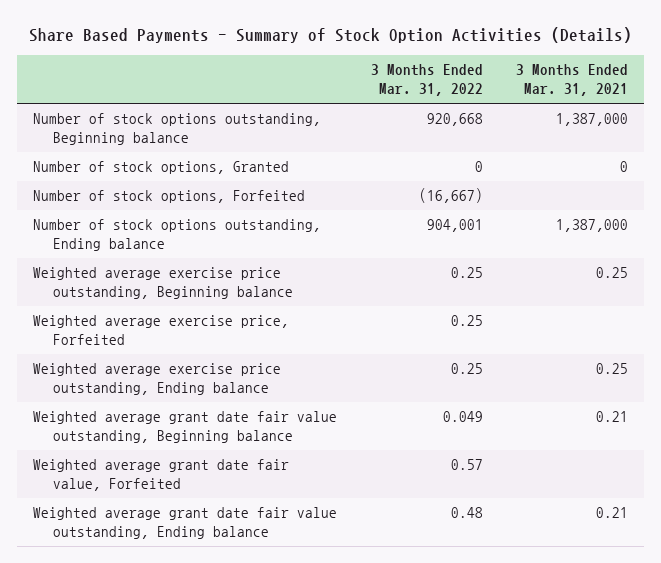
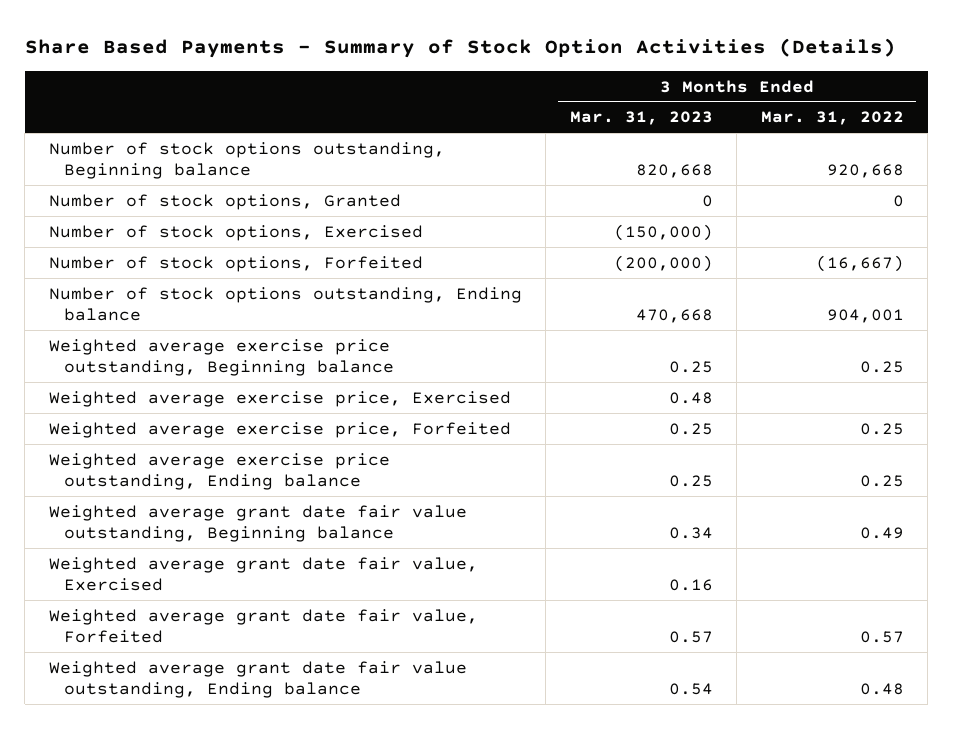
[515,64,628,97] 3 Months Ended Mar. 31, 2021 -> none
none -> [569,111,713,126] Mar. 31, 2023
none -> [48,224,423,241] Number of stock options, Exercised
none -> [48,390,511,407] Weighted average exercise price, Exercised
[442,411,483,423] 0.049 -> [859,526,904,539] 0.49
none -> [48,556,478,591] Weighted average grant date fair value, Exercised

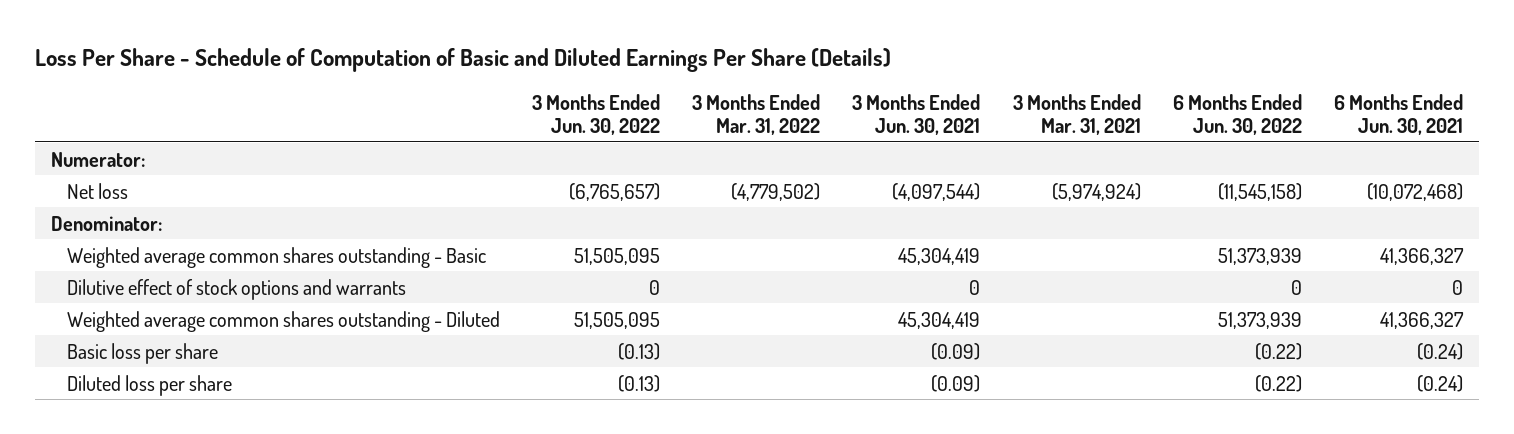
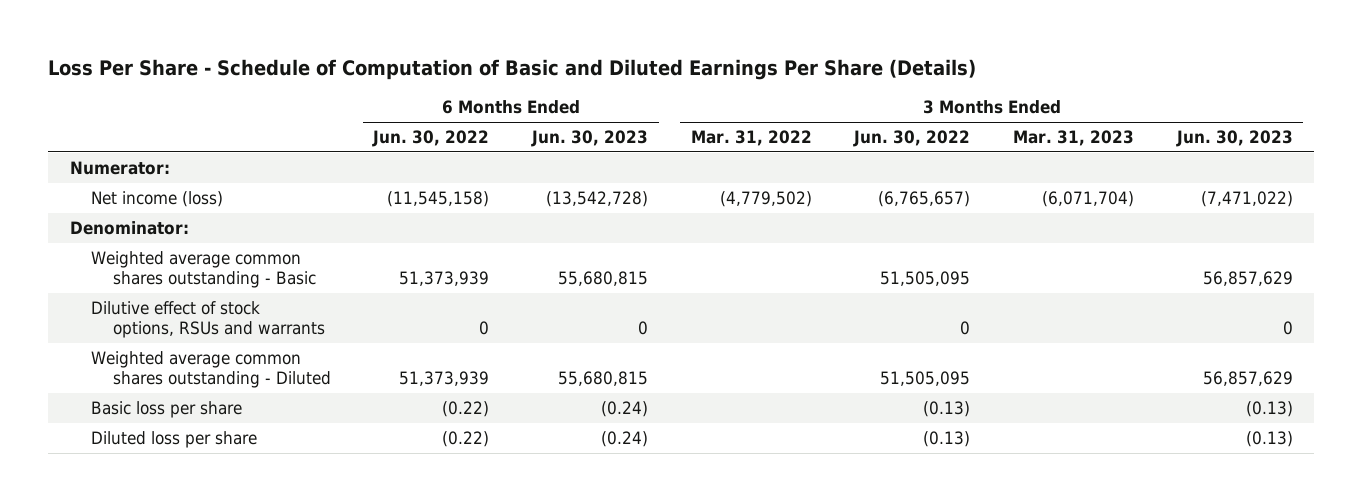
[852,93,981,135] 3 Months Ended Jun. 30, 2021 -> none
[1012,93,1141,135] 3 Months Ended Mar. 31, 2021 -> none
[1333,93,1463,135] 6 Months Ended Jun. 30, 2021 -> none
none -> [531,130,649,148] Jun. 30, 2023
none -> [1013,130,1135,147] Mar. 31, 2023
none -> [1175,130,1293,148] Jun. 30, 2023
[66,182,128,199] Net loss -> [91,191,224,208] Net income (loss)
[66,278,406,300] Dilutive effect of stock options and warrants -> [91,301,325,339] Dilutive effect of stock options, RSUs and warrants

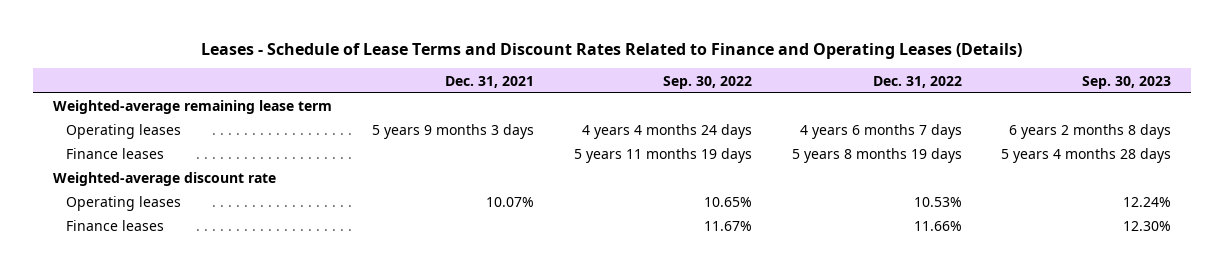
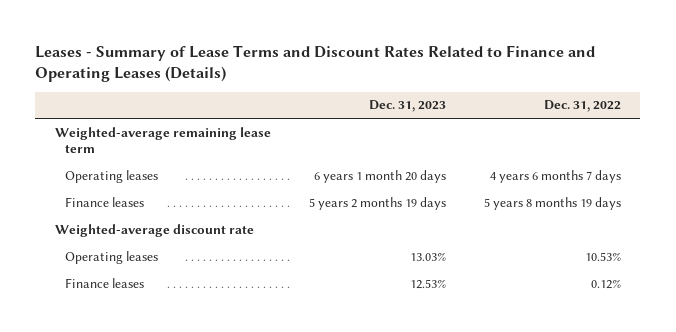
[201,42,1023,59] Leases - Schedule of Lease Terms and Discount Rates Related to Finance and Operating Leases (Details) -> [35,44,596,83] Leases - Summary of Lease Terms and Discount Rates Related to Finance and Operating Leases (Details)
[444,75,534,88] Dec. 31, 2021 -> none
[662,75,752,89] Sep. 30, 2022 -> none
[1082,75,1172,89] Sep. 30, 2023 -> none
none -> [368,100,446,113] Dec. 31, 2023
[913,221,962,232] 11.66% -> [591,278,622,289] 0.12%

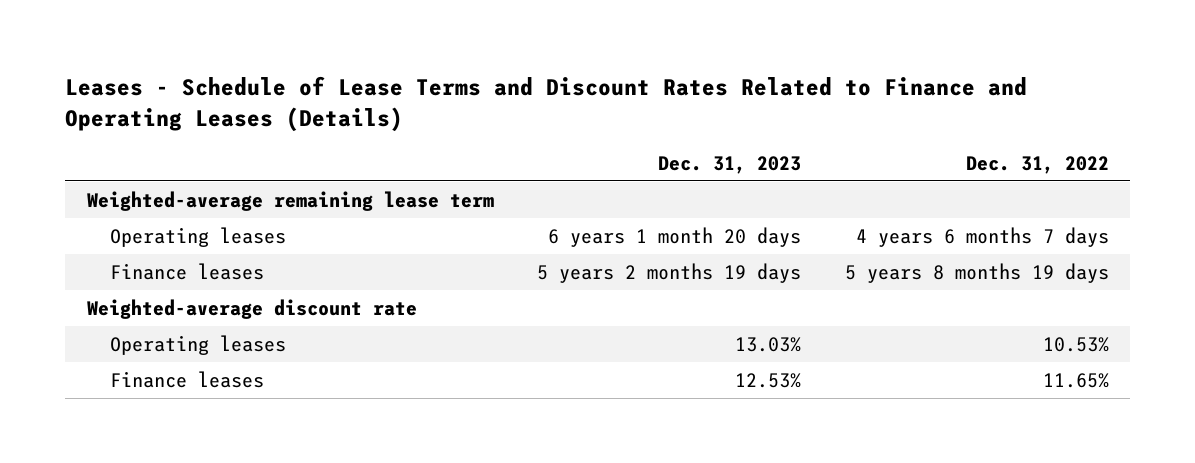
[35,44,596,83] Leases - Summary of Lease Terms and Discount Rates Related to Finance and Operating Leases (Details) -> [64,76,1027,132] Leases - Schedule of Lease Terms and Discount Rates Related to Finance and Operating Leases (Details)
[591,278,622,289] 0.12% -> [1042,372,1109,388] 11.65%

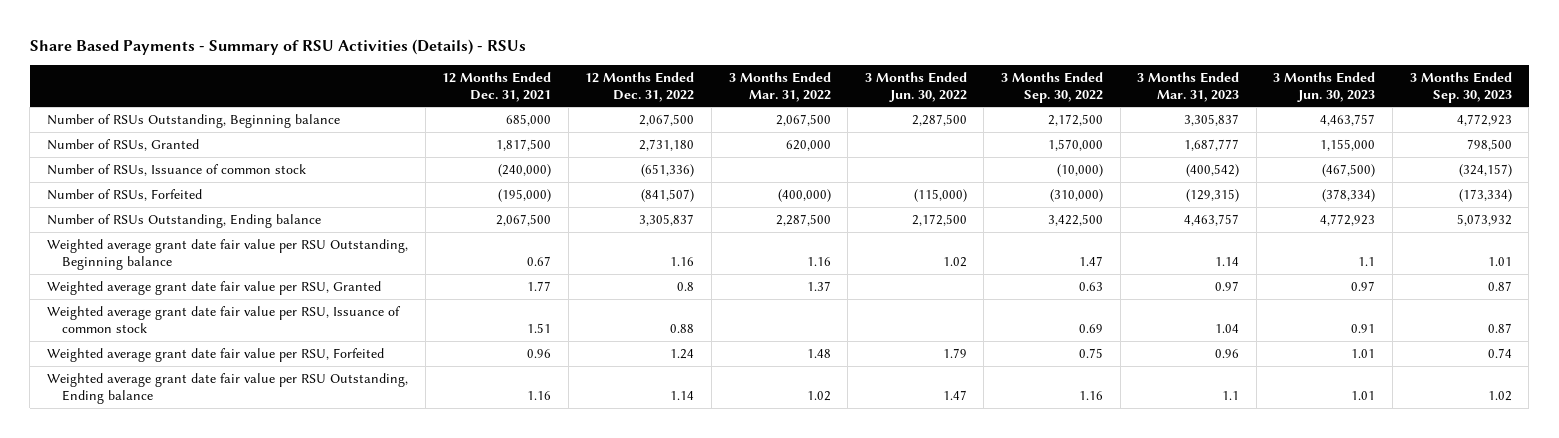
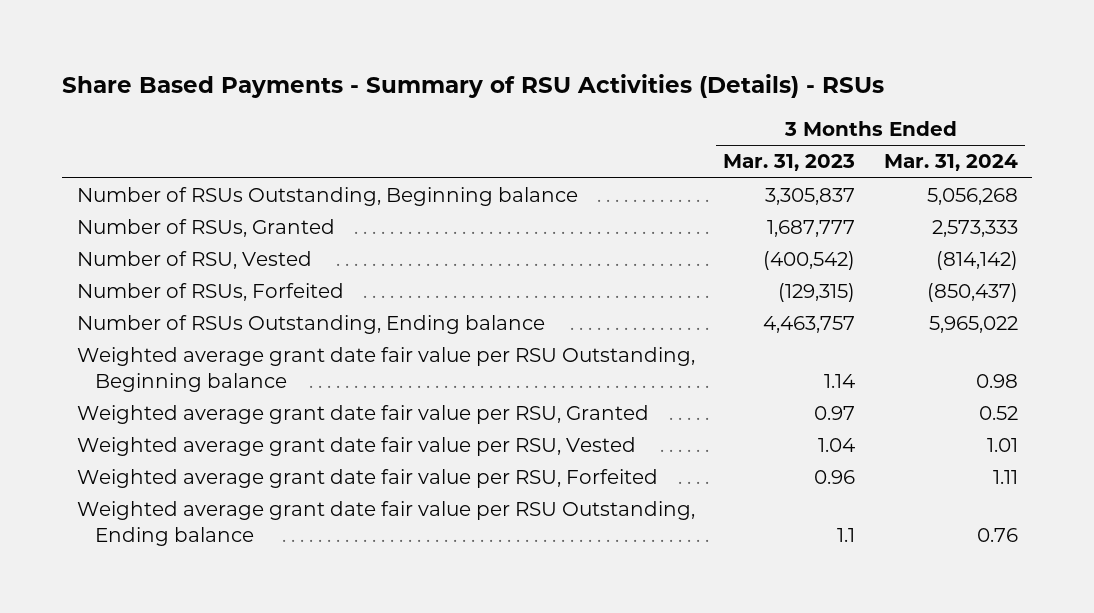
[442,71,552,102] 12 Months Ended Dec. 31, 2021 -> none
[585,71,695,102] 12 Months Ended Dec. 31, 2022 -> none
[728,71,831,102] 3 Months Ended Mar. 31, 2022 -> none
[864,71,967,102] 3 Months Ended Jun. 30, 2022 -> none
[1001,71,1104,103] 3 Months Ended Sep. 30, 2022 -> none
[1273,71,1376,102] 3 Months Ended Jun. 30, 2023 -> none
[1409,71,1512,103] 3 Months Ended Sep. 30, 2023 -> none
none -> [883,154,1018,172] Mar. 31, 2024
[46,163,306,176] Number of RSUs, Issuance of common stock -> [76,251,312,270] Number of RSU, Vested
[46,305,401,333] Weighted average grant date fair value per RSU, Issuance of common stock -> [76,437,636,457] Weighted average grant date fair value per RSU, Vested

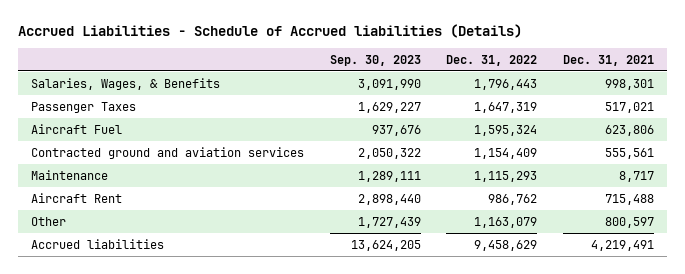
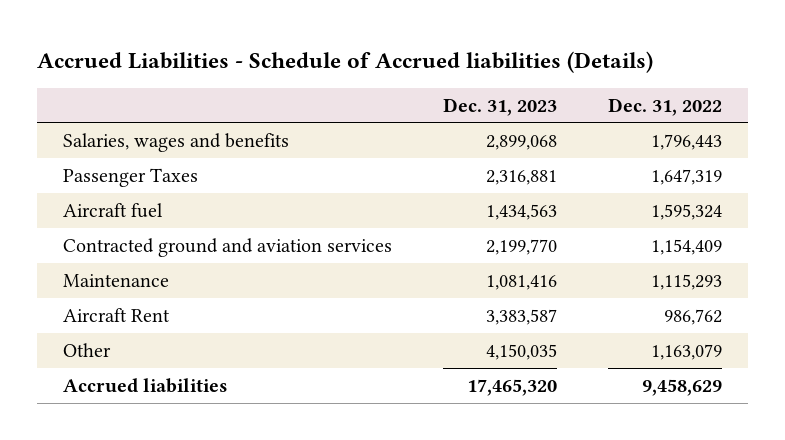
[329,54,421,66] Sep. 30, 2023 -> none
[563,54,655,66] Dec. 31, 2021 -> none
none -> [442,97,557,116] Dec. 31, 2023
[31,77,221,90] Salaries, Wages, & Benefits -> [62,132,289,152] Salaries, wages and benefits
[31,123,123,134] Aircraft Fuel -> [62,202,163,218] Aircraft fuel

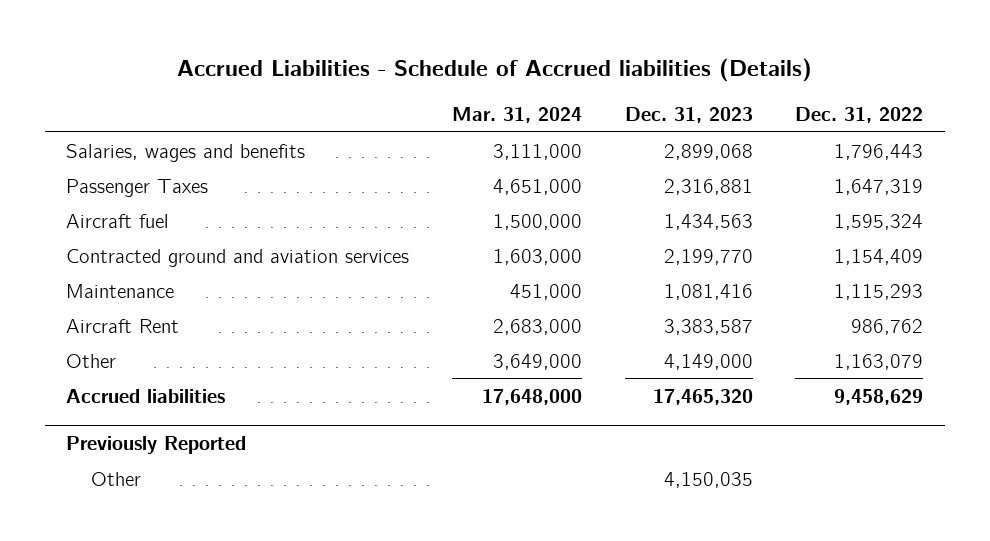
none -> [451,107,582,124] Mar. 31, 2024
[485,343,557,360] 4,150,035 -> [663,353,753,370] 4,149,000
none -> [66,436,247,455] Previously Reported
none -> [91,471,142,486] Other

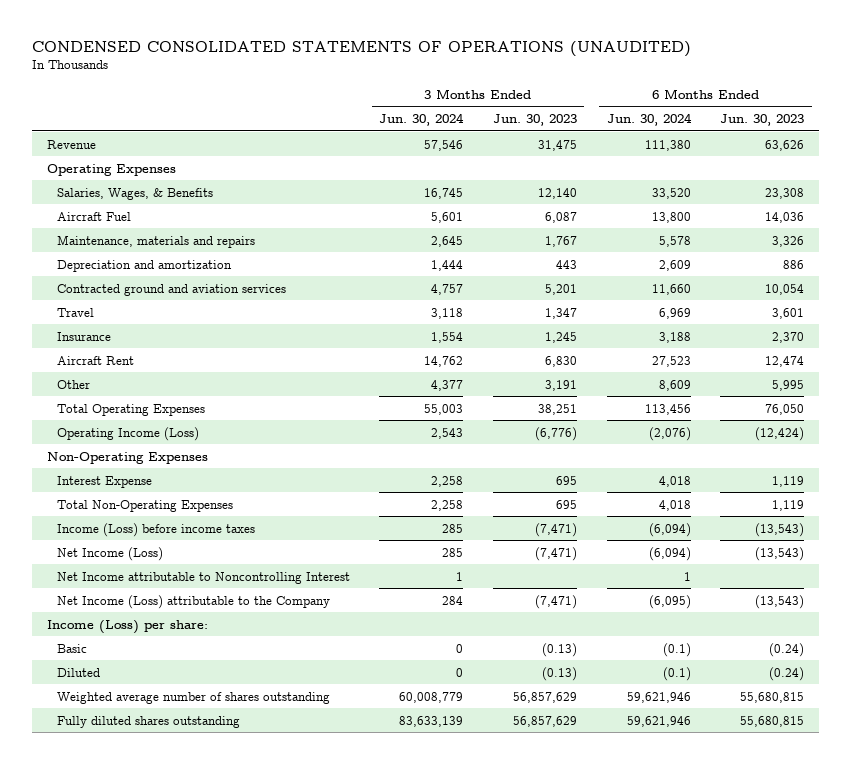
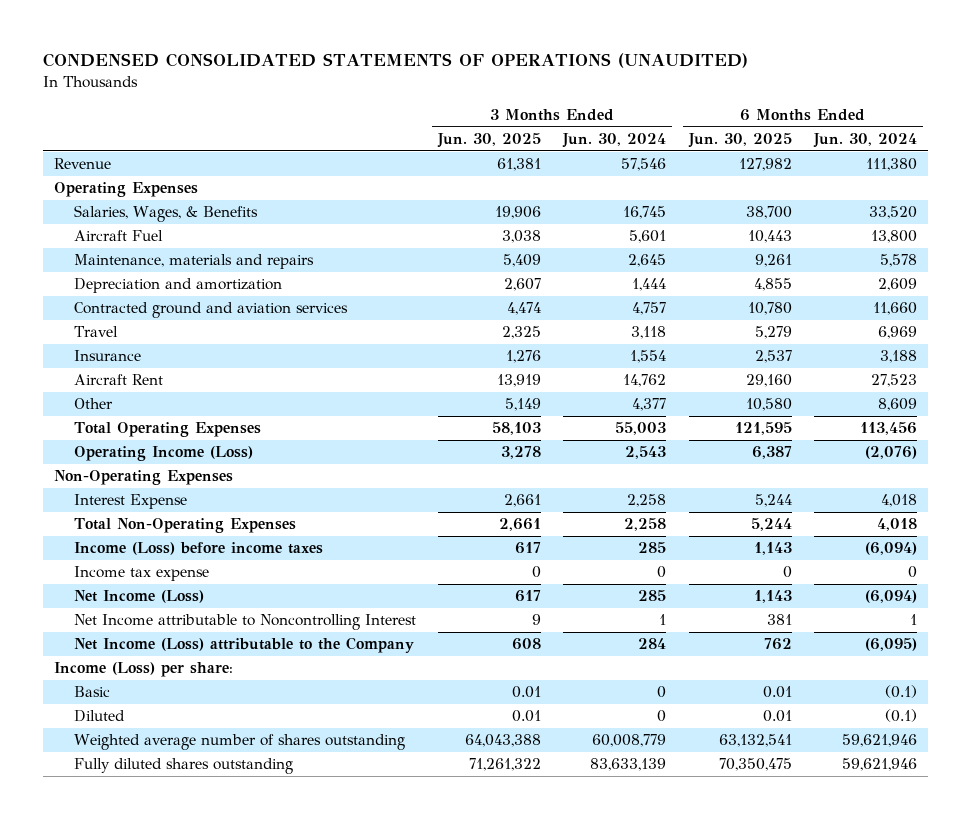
[493,113,578,126] Jun. 30, 2023 -> none
[720,113,805,126] Jun. 30, 2023 -> none
none -> [436,132,541,148] Jun. 30, 2025
none -> [687,132,792,148] Jun. 30, 2025
none -> [73,566,209,582] Income tax expense

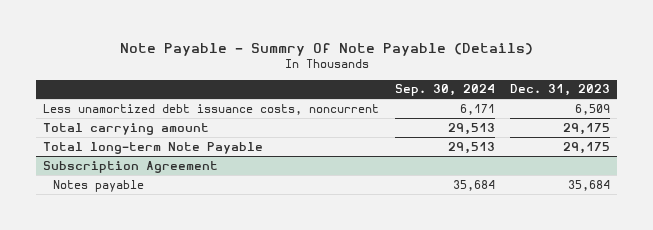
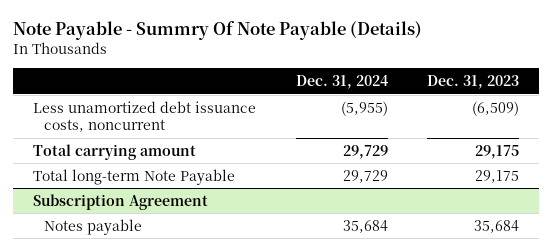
[394,84,495,97] Sep. 30, 2024 -> none
none -> [295,75,388,90] Dec. 31, 2024
[574,103,610,115] 6,509 -> [472,100,520,116] (6,509)

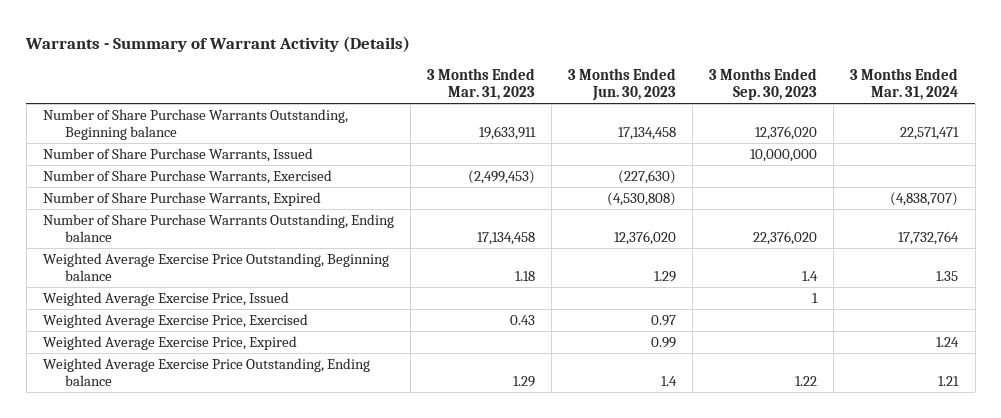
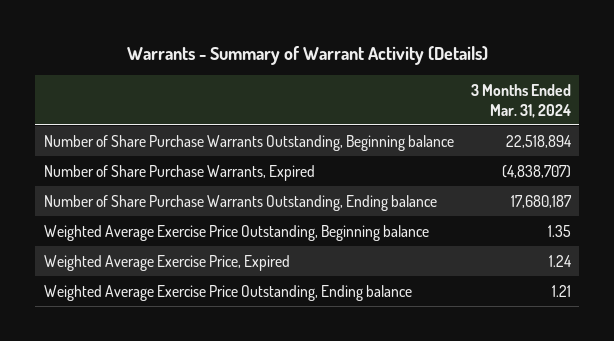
[426,68,535,101] 3 Months Ended Mar. 31, 2023 -> none
[568,68,677,102] 3 Months Ended Jun. 30, 2023 -> none
[709,68,818,101] 3 Months Ended Sep. 30, 2023 -> none
[42,147,313,162] Number of Share Purchase Warrants, Issued -> none
[42,169,332,184] Number of Share Purchase Warrants, Exercised -> none
[900,127,960,141] 22,571,471 -> [505,134,572,148] 22,518,894
[898,231,960,246] 17,732,764 -> [510,194,572,208] 17,680,187
[42,291,289,306] Weighted Average Exercise Price, Issued -> none
[42,313,308,328] Weighted Average Exercise Price, Exercised -> none

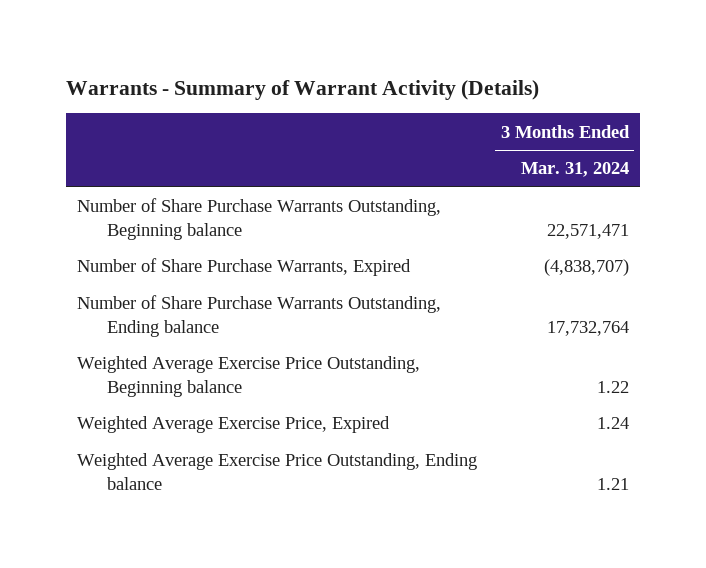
[505,134,572,148] 22,518,894 -> [546,224,629,240] 22,571,471
[510,194,572,208] 17,680,187 -> [546,321,629,337] 17,732,764
[547,224,571,237] 1.35 -> [596,381,629,394] 1.22

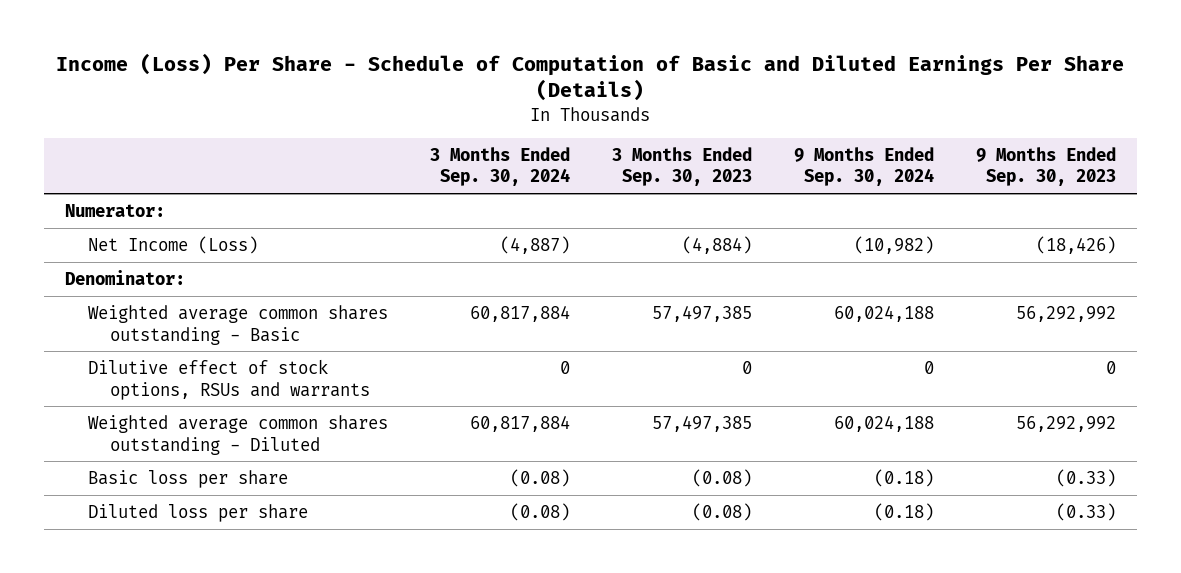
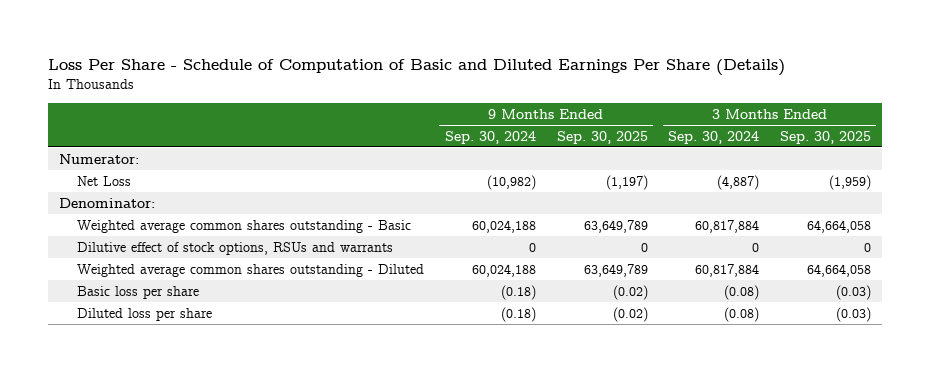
[56,52,1125,102] Income (Loss) Per Share - Schedule of Computation of Basic and Diluted Earnings Per Share (Details) -> [48,59,786,77] Loss Per Share - Schedule of Computation of Basic and Diluted Earnings Per Share (Details)
[611,146,752,187] 3 Months Ended Sep. 30, 2023 -> none
[975,146,1116,187] 9 Months Ended Sep. 30, 2023 -> none
none -> [556,130,648,144] Sep. 30, 2025
none -> [780,130,872,144] Sep. 30, 2025
[87,235,258,254] Net Income (Loss) -> [76,175,131,186] Net Loss

